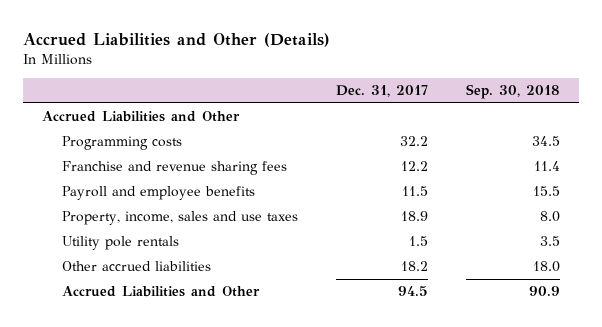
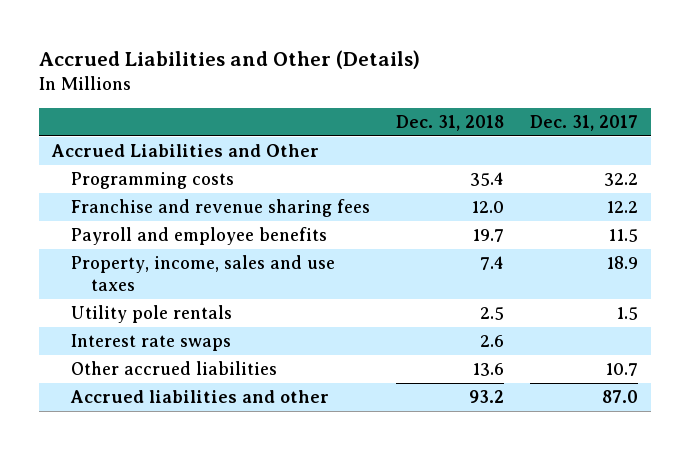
[465,84,560,100] Sep. 30, 2018 -> none
none -> [396,114,505,131] Dec. 31, 2018
none -> [71,333,232,351] Interest rate swaps
[400,261,428,272] 18.2 -> [605,362,639,376] 10.7
[61,286,260,298] Accrued Liabilities and Other -> [70,389,330,403] Accrued liabilities and other
[397,286,428,297] 94.5 -> [602,389,639,403] 87.0

